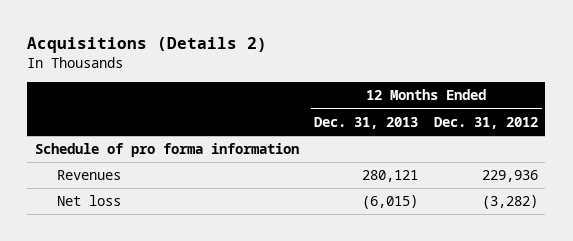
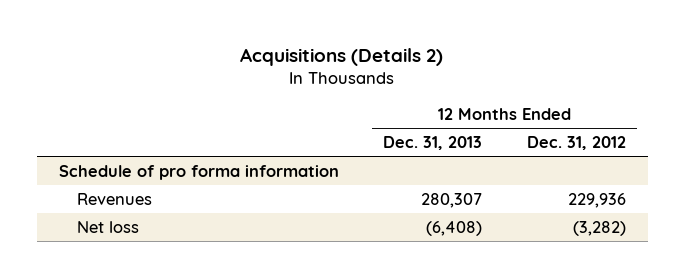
[362,170,419,183] 280,121 -> [421,192,483,208] 280,307
[362,195,419,210] (6,015) -> [426,220,483,236] (6,408)

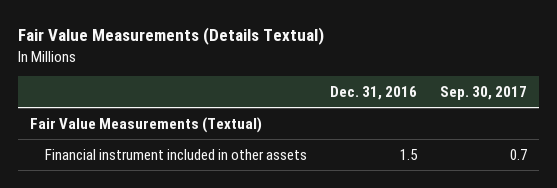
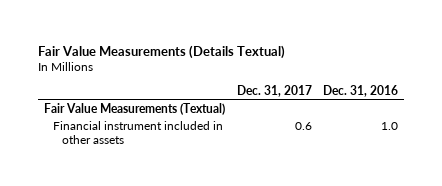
[440,86,528,101] Sep. 30, 2017 -> none
none -> [236,85,312,98] Dec. 31, 2017
[400,148,419,160] 1.5 -> [381,122,399,131] 1.0

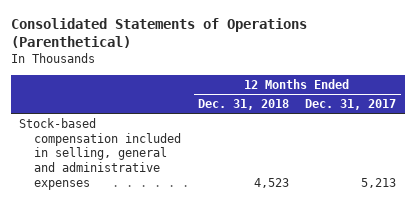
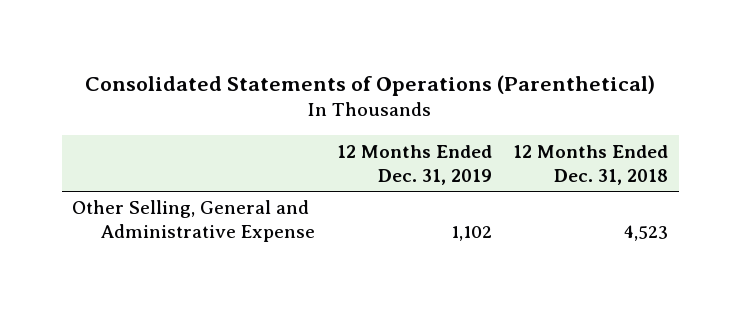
[305,99,397,111] Dec. 31, 2017 -> none
none -> [336,144,492,185] 12 Months Ended Dec. 31, 2019
[19,118,181,190] Stock-based compensation included in selling, general and administrative expenses -> [72,200,316,243] Other Selling, General and Administrative Expense

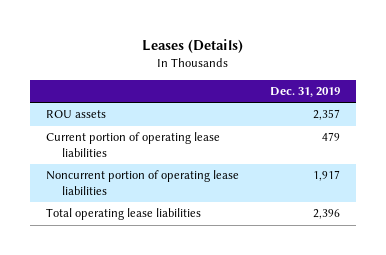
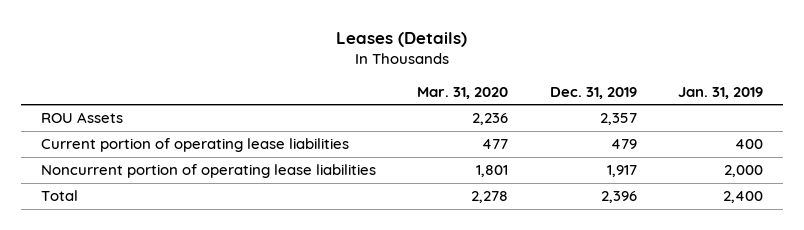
none -> [417,86,509,99] Mar. 31, 2020
none -> [677,86,763,99] Jan. 31, 2019
[45,110,106,119] ROU assets -> [41,112,124,124] ROU Assets
[45,208,201,221] Total operating lease liabilities -> [41,190,79,202] Total

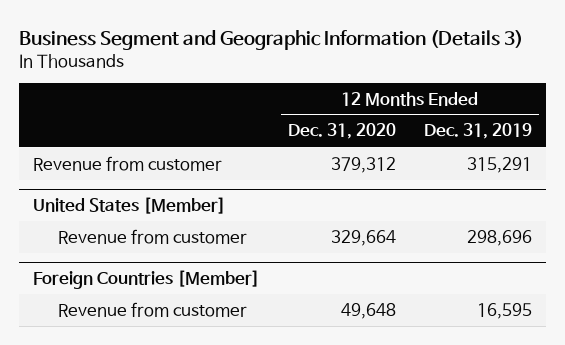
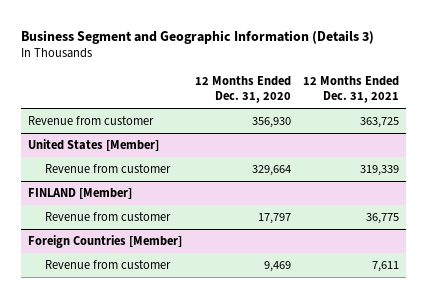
[423,123,532,140] Dec. 31, 2019 -> none
none -> [303,76,400,104] 12 Months Ended Dec. 31, 2021
[330,156,396,173] 379,312 -> [251,117,291,129] 356,930
none -> [27,188,132,200] FINLAND [Member]
none -> [45,212,172,222] Revenue from customer
[340,302,396,319] 49,648 -> [263,261,291,273] 9,469

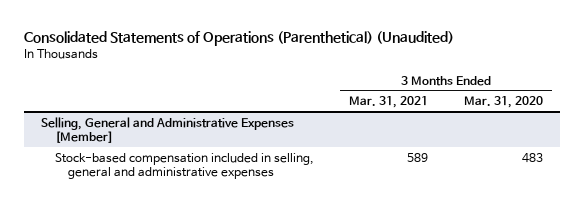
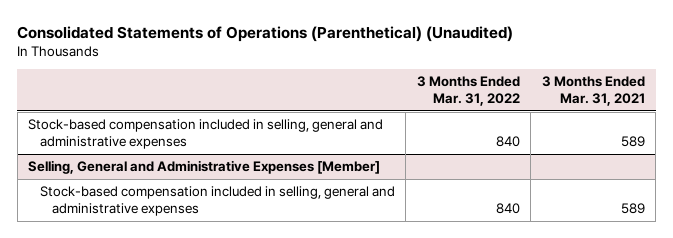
[463,96,543,109] Mar. 31, 2020 -> none
none -> [416,76,520,107] 3 Months Ended Mar. 31, 2022
none -> [28,119,384,150] Stock-based compensation included in selling, general and administrative expenses

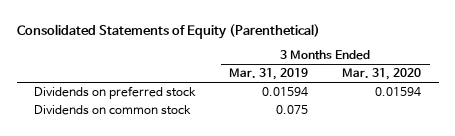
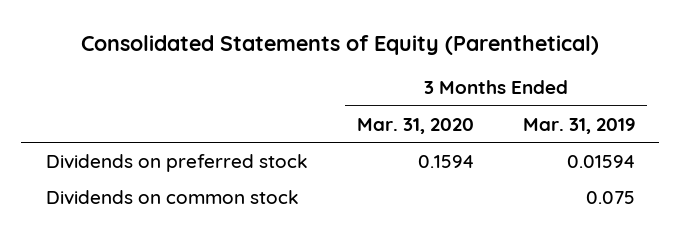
[375,87,422,98] 0.01594 -> [417,154,474,168] 0.1594

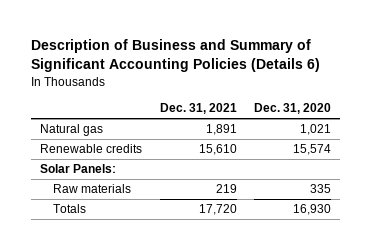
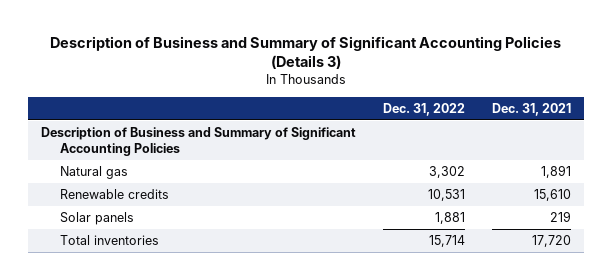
[31,39,321,73] Description of Business and Summary of Significant Accounting Policies (Details 6) -> [50,35,562,70] Description of Business and Summary of Significant Accounting Policies (Details 3)
[254,103,332,115] Dec. 31, 2020 -> none
none -> [383,102,466,116] Dec. 31, 2022
none -> [41,127,357,156] Description of Business and Summary of Significant Accounting Policies
[39,164,116,174] Solar Panels: -> none
[52,184,131,194] Raw materials -> [60,212,135,226] Solar panels
[52,204,86,214] Totals -> [60,235,160,246] Total inventories

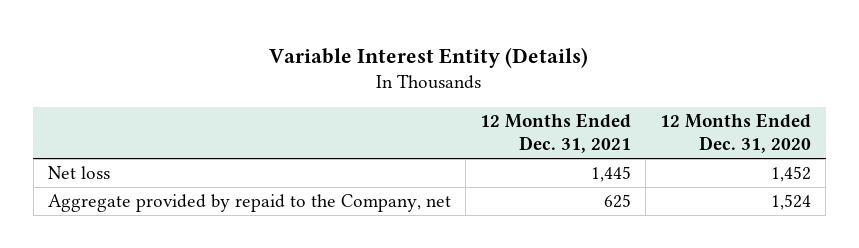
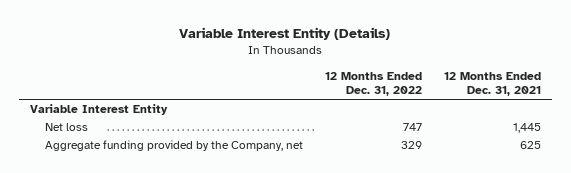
[660,113,812,154] 12 Months Ended Dec. 31, 2020 -> none
none -> [324,71,422,96] 12 Months Ended Dec. 31, 2022
none -> [29,104,168,116] Variable Interest Entity
[47,194,451,213] Aggregate provided by repaid to the Company, net -> [44,140,303,152] Aggregate funding provided by the Company, net

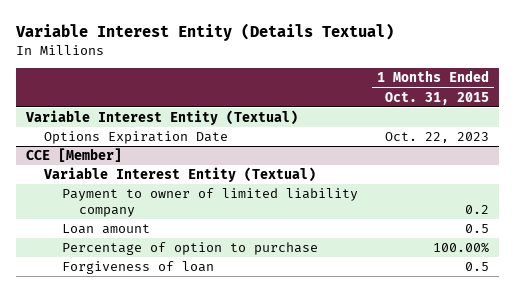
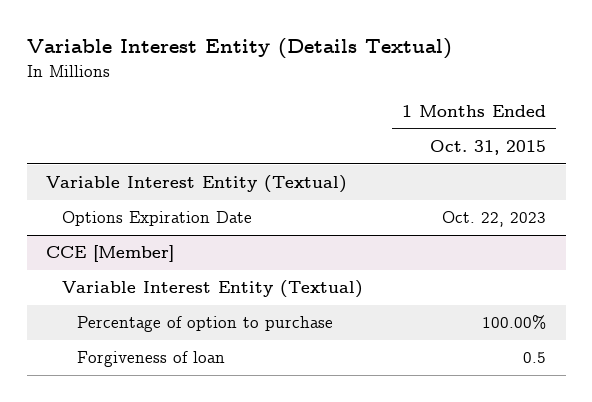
[61,188,358,217] Payment to owner of limited liability company -> none
[61,224,150,235] Loan amount -> none

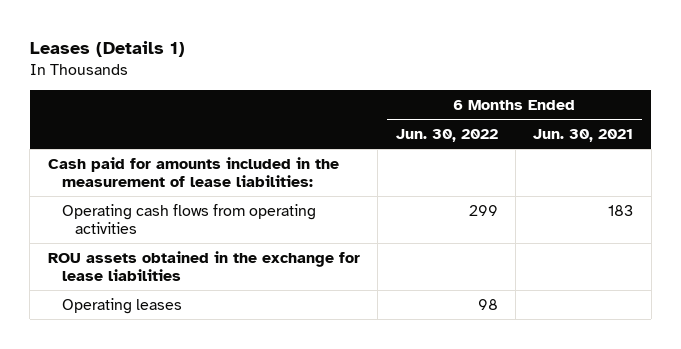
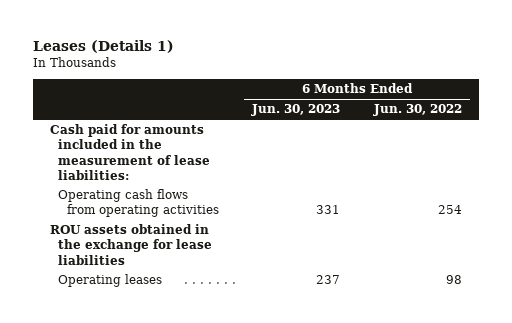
[533,128,634,142] Jun. 30, 2021 -> none
none -> [251,104,341,117] Jun. 30, 2023
[468,204,498,216] 299 -> [438,205,463,215] 254

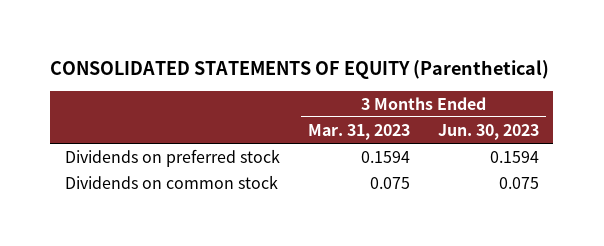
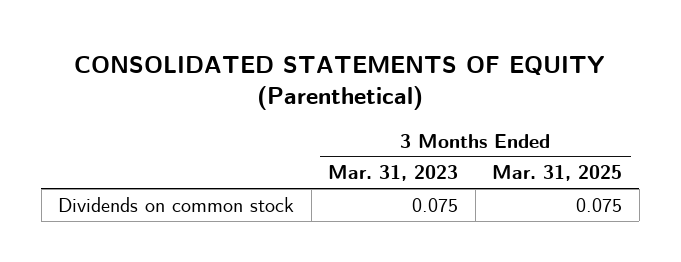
[438,123,540,140] Jun. 30, 2023 -> none
none -> [492,165,623,182] Mar. 31, 2025
[64,148,280,167] Dividends on preferred stock -> none

